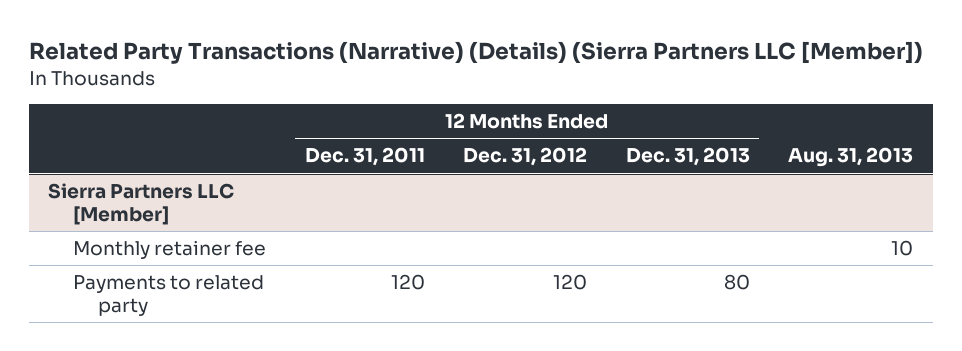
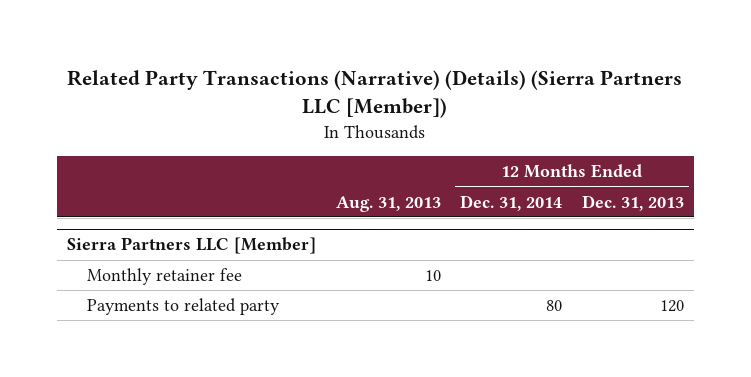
[304,147,425,167] Dec. 31, 2011 -> none
[463,147,588,167] Dec. 31, 2012 -> none
none -> [460,194,563,211] Dec. 31, 2014
[723,274,750,291] 80 -> [659,300,684,313] 120

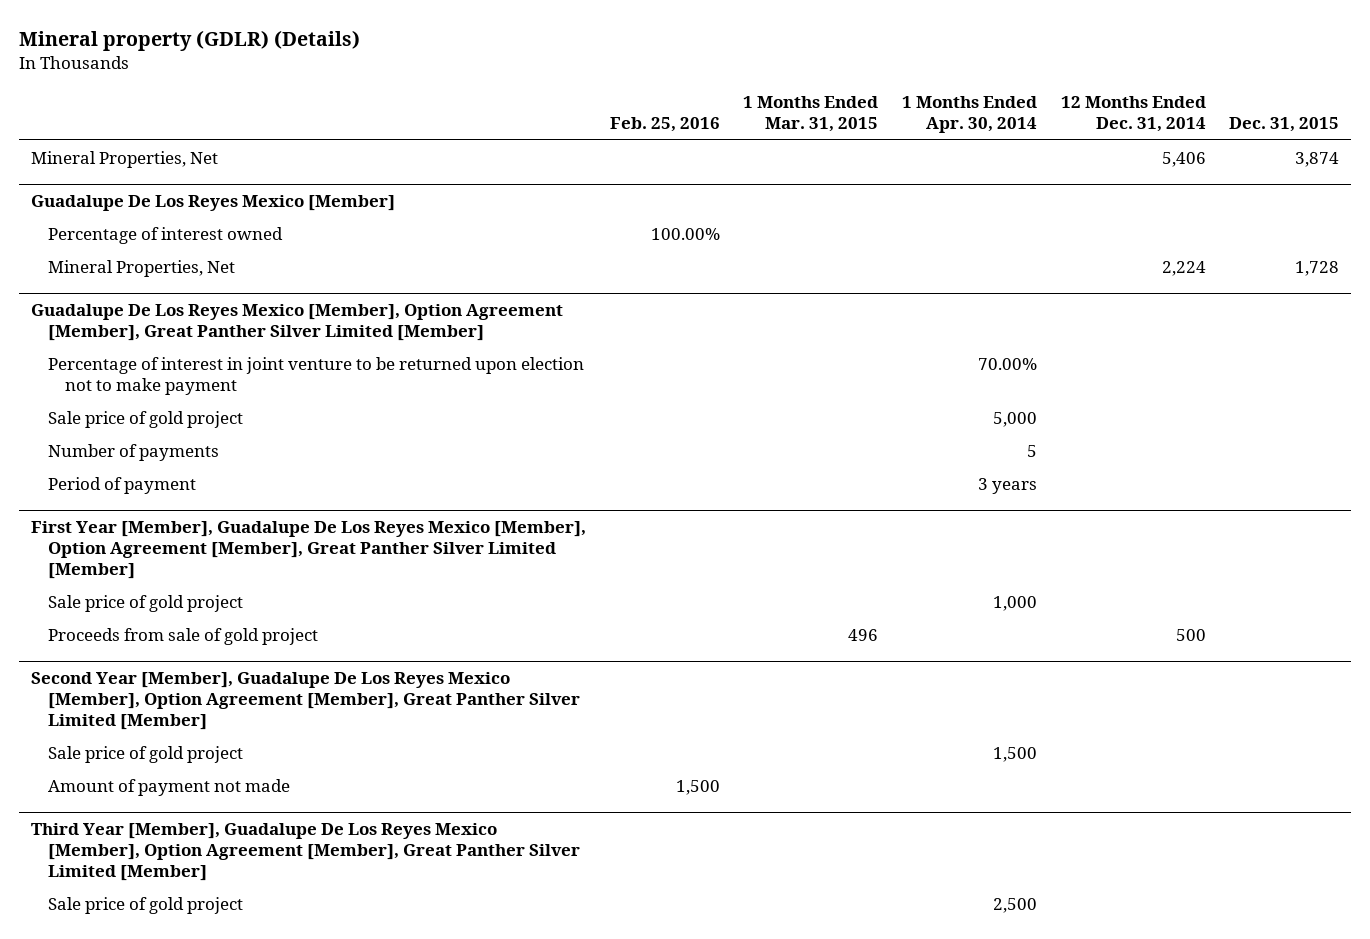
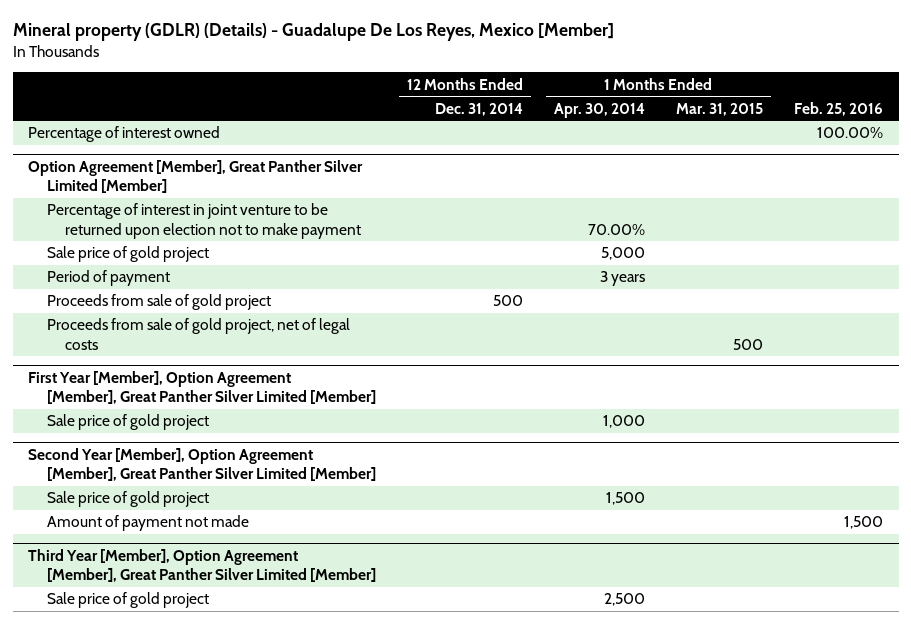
[19,29,361,51] Mineral property (GDLR) (Details) -> [12,23,614,42] Mineral property (GDLR) (Details) - Guadalupe De Los Reyes, Mexico [Member]
[1229,117,1340,133] Dec. 31, 2015 -> none
[31,150,219,168] Mineral Properties, Net -> none
[31,195,396,212] Guadalupe De Los Reyes Mexico [Member] -> none
[47,226,283,244] Percentage of interest owned -> none
[47,259,235,277] Mineral Properties, Net -> none
none -> [28,126,221,143] Percentage of interest owned
[31,304,564,341] Guadalupe De Los Reyes Mexico [Member], Option Agreement [Member], Great Panther Silver Limited [Member] -> [28,159,364,194] Option Agreement [Member], Great Panther Silver Limited [Member]
[47,443,219,461] Number of payments -> none
none -> [46,294,271,311] Proceeds from sale of gold project
none -> [46,318,350,350] Proceeds from sale of gold project, net of legal costs
[31,521,587,579] First Year [Member], Guadalupe De Los Reyes Mexico [Member], Option Agreement [Member], Great Panther Silver Limited [Member] -> [28,370,376,405] First Year [Member], Option Agreement [Member], Great Panther Silver Limited [Member]
[47,627,318,645] Proceeds from sale of gold project -> none
[31,672,580,730] Second Year [Member], Guadalupe De Los Reyes Mexico [Member], Option Agreement [Member], Great Panther Silver Limited [Member] -> [28,447,376,482] Second Year [Member], Option Agreement [Member], Great Panther Silver Limited [Member]
[31,823,580,881] Third Year [Member], Guadalupe De Los Reyes Mexico [Member], Option Agreement [Member], Great Panther Silver Limited [Member] -> [28,548,376,583] Third Year [Member], Option Agreement [Member], Great Panther Silver Limited [Member]

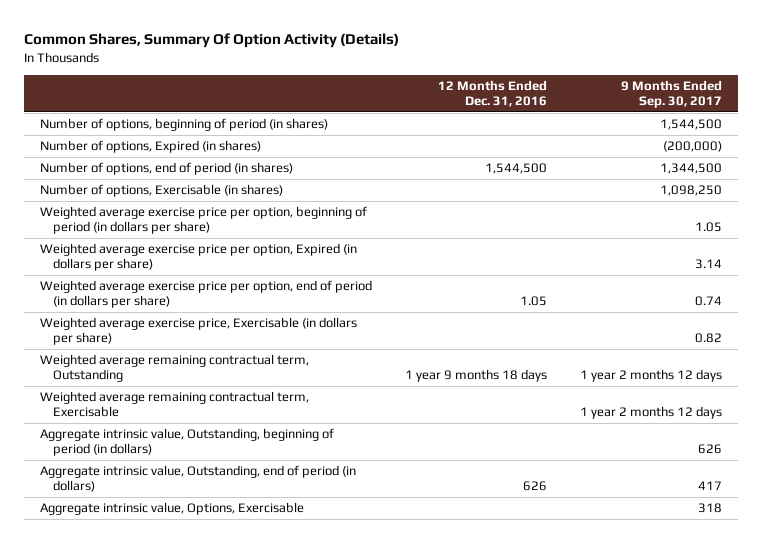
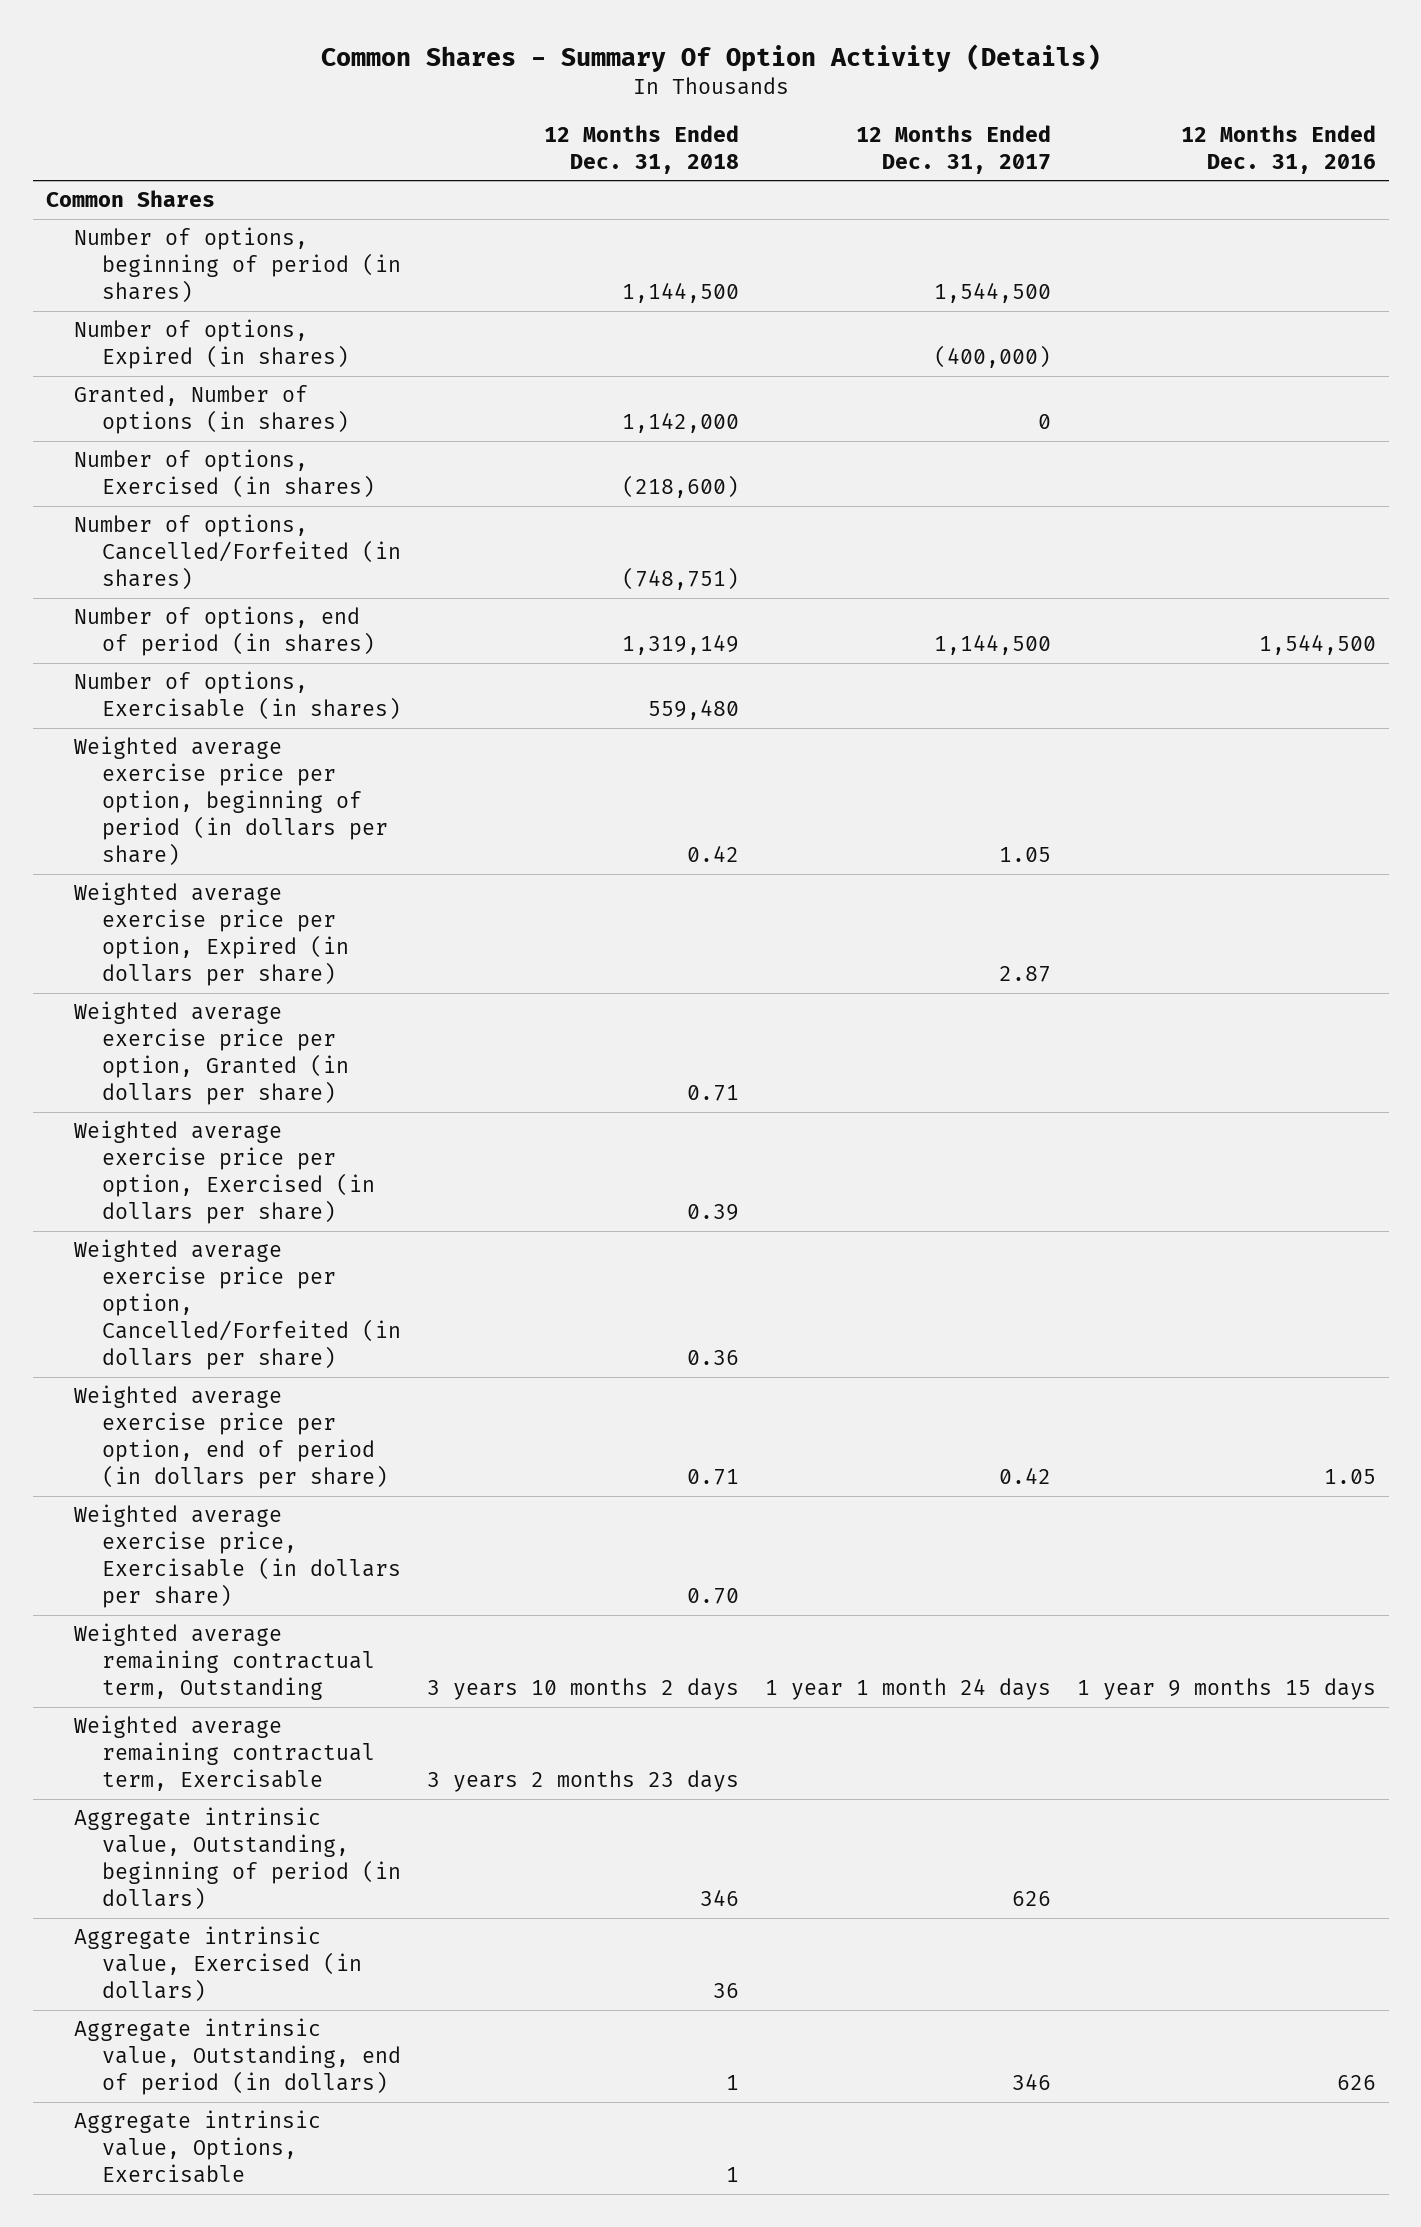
[23,33,399,49] Common Shares, Summary Of Option Activity (Details) -> [320,43,1101,72] Common Shares - Summary Of Option Activity (Details)
[620,79,722,109] 9 Months Ended Sep. 30, 2017 -> none
none -> [543,124,739,174] 12 Months Ended Dec. 31, 2018
none -> [855,124,1051,174] 12 Months Ended Dec. 31, 2017
none -> [45,190,215,208] Common Shares
none -> [73,385,349,435] Granted, Number of options (in shares)
none -> [73,449,375,499] Number of options, Exercised (in shares)
none -> [73,514,401,591] Number of options, Cancelled/Forfeited (in shares)
none -> [73,1001,349,1106] Weighted average exercise price per option, Granted (in dollars per share)
none -> [73,1120,375,1225] Weighted average exercise price per option, Exercised (in dollars per share)
none -> [73,1239,401,1371] Weighted average exercise price per option, Cancelled/Forfeited (in dollars per share)
[404,369,547,383] 1 year 9 months 18 days -> [1076,1678,1376,1701] 1 year 9 months 15 days
none -> [73,1926,362,2003] Aggregate intrinsic value, Exercised (in dollars)

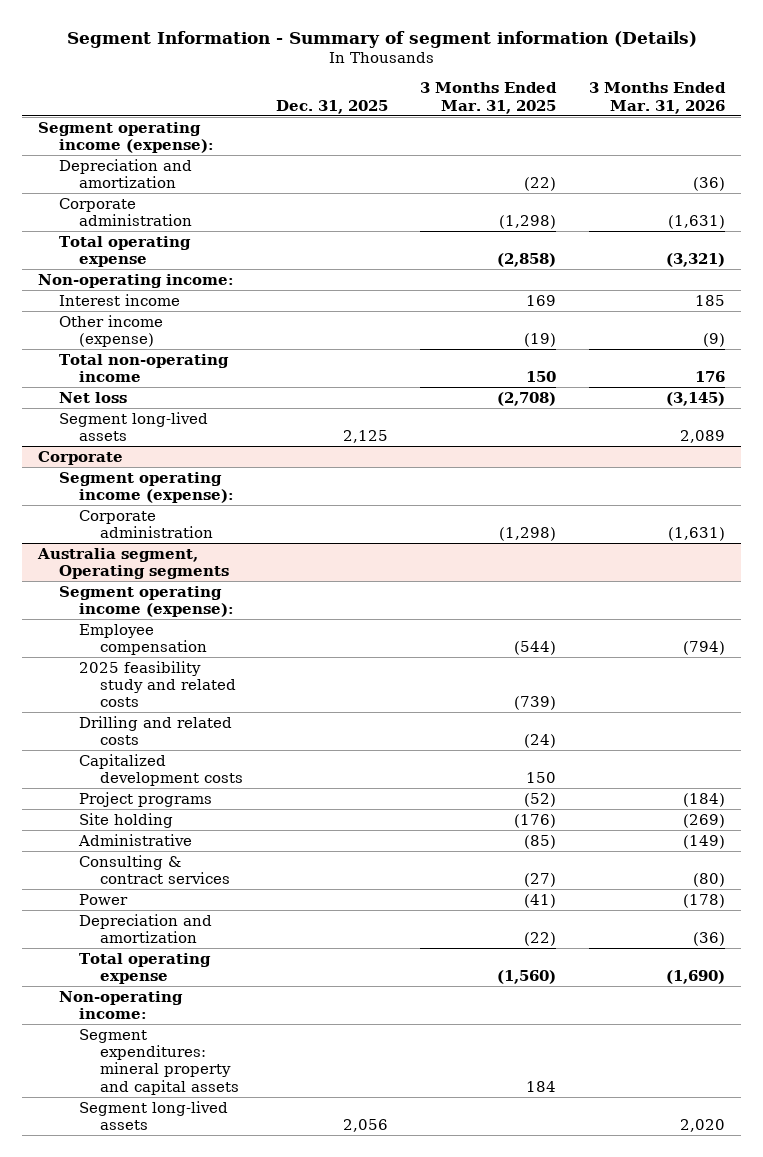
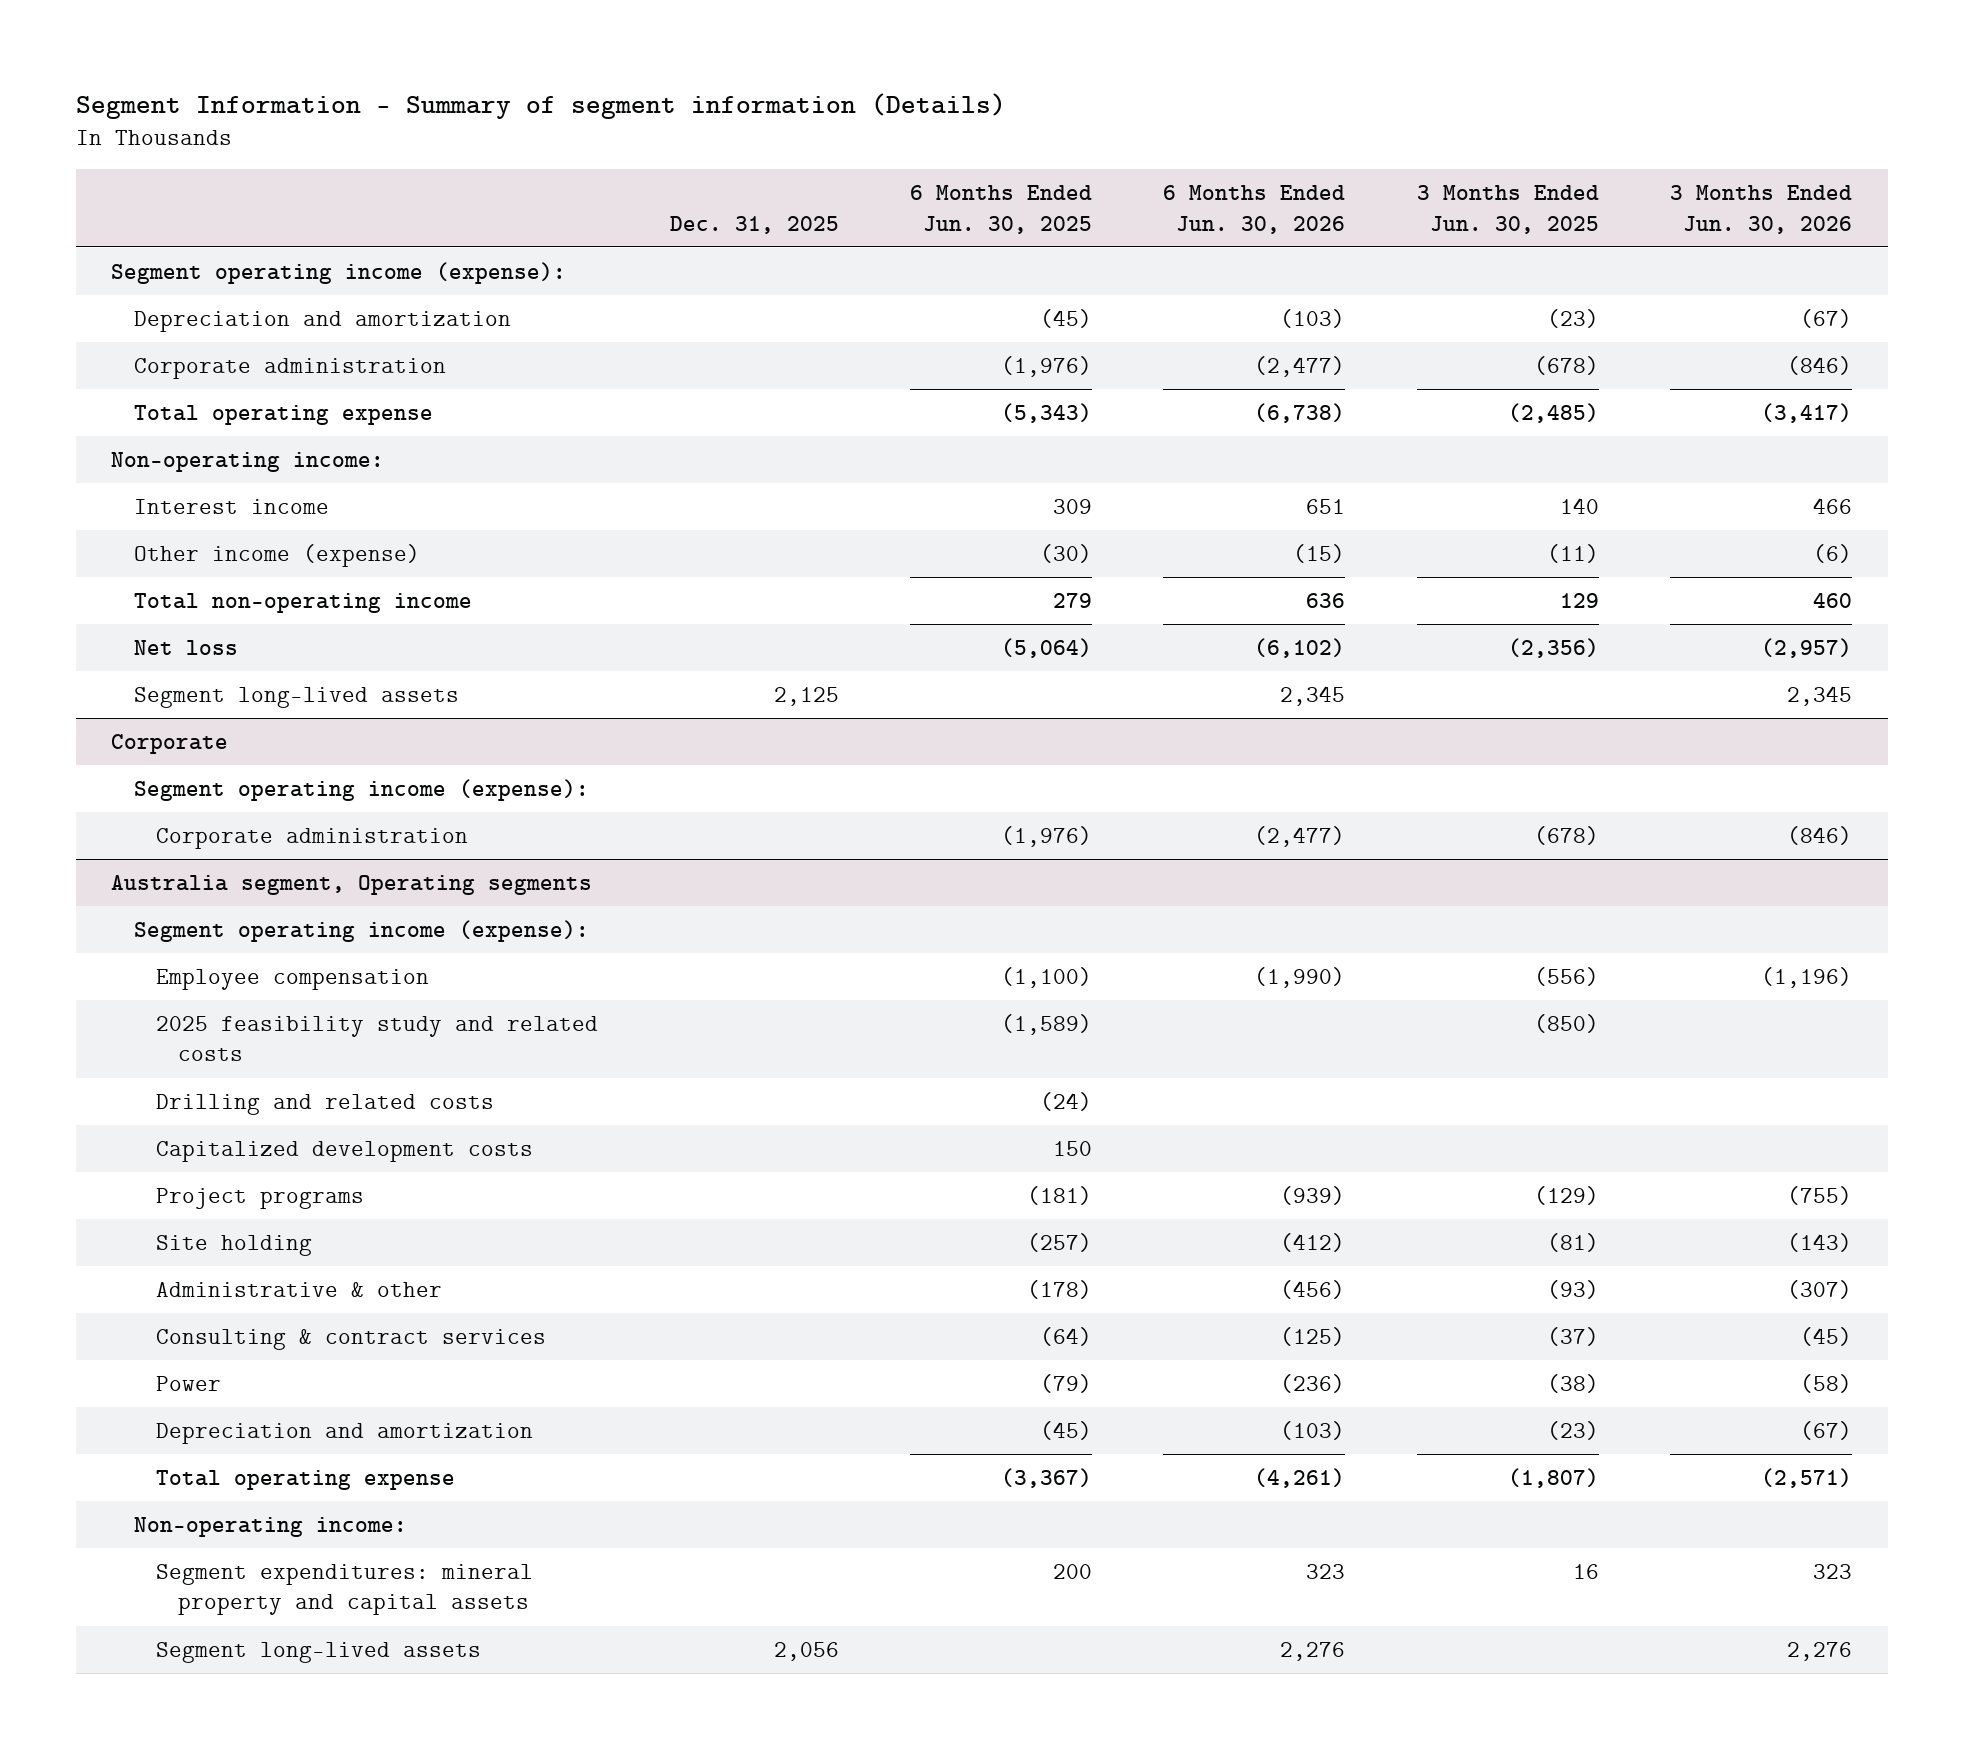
[420,82,558,114] 3 Months Ended Mar. 31, 2025 -> none
[588,82,726,114] 3 Months Ended Mar. 31, 2026 -> none
none -> [909,185,1092,234] 6 Months Ended Jun. 30, 2025
none -> [1163,185,1346,234] 6 Months Ended Jun. 30, 2026
none -> [1416,185,1599,234] 3 Months Ended Jun. 30, 2025
none -> [1670,185,1853,234] 3 Months Ended Jun. 30, 2026
[78,833,193,846] Administrative -> [156,1281,443,1297] Administrative & other

